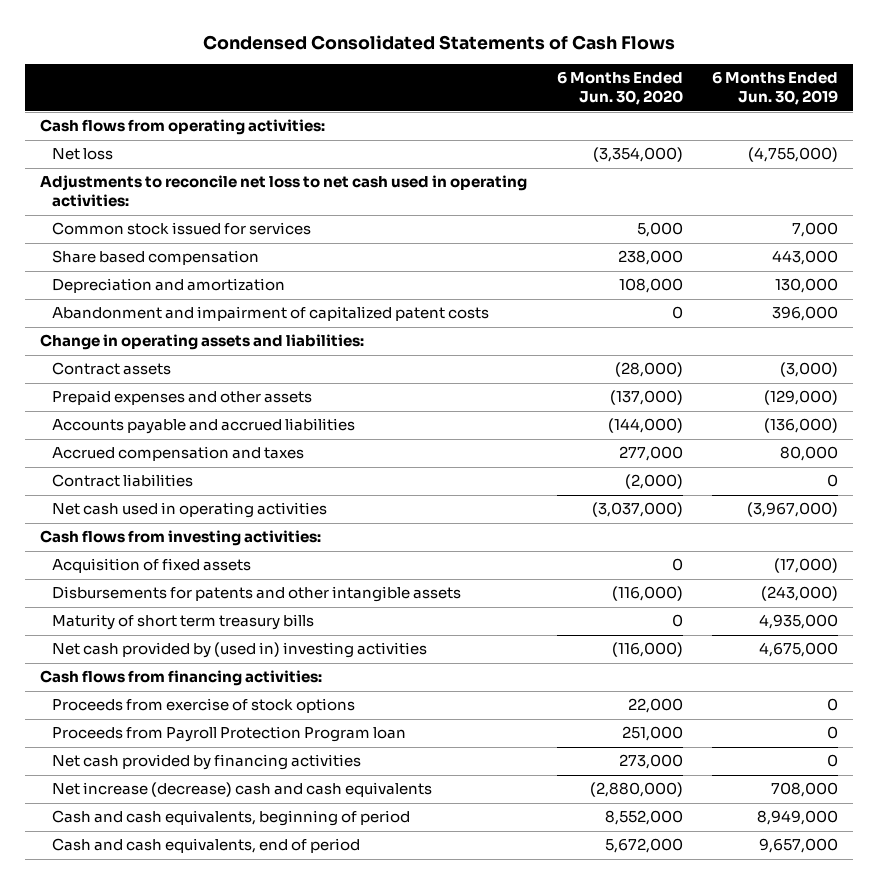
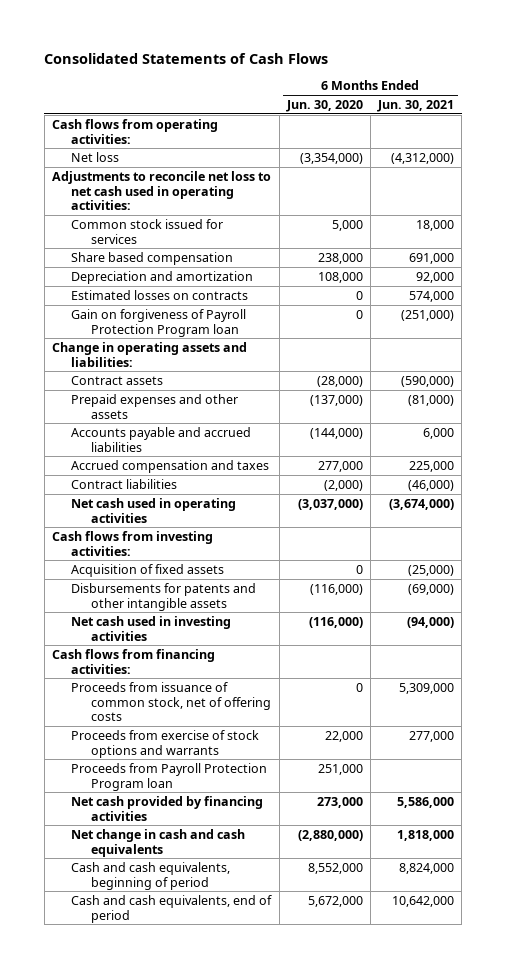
[203,34,676,50] Condensed Consolidated Statements of Cash Flows -> [44,52,329,64] Consolidated Statements of Cash Flows
[712,71,839,106] 6 Months Ended Jun. 30, 2019 -> none
none -> [377,100,455,113] Jun. 30, 2021
[51,306,489,322] Abandonment and impairment of capitalized patent costs -> none
none -> [71,289,249,300] Estimated losses on contracts
none -> [71,308,247,337] Gain on forgiveness of Payroll Protection Program loan
[51,614,314,631] Maturity of short term treasury bills -> none
[51,642,427,659] Net cash provided by (used in) investing activities -> [71,615,232,641] Net cash used in investing activities
none -> [71,681,271,722] Proceeds from issuance of common stock, net of offering costs
[51,698,355,714] Proceeds from exercise of stock options -> [71,729,260,758] Proceeds from exercise of stock options and warrants
[51,782,432,798] Net increase (decrease) cash and cash equivalents -> [71,828,246,857] Net change in cash and cash equivalents

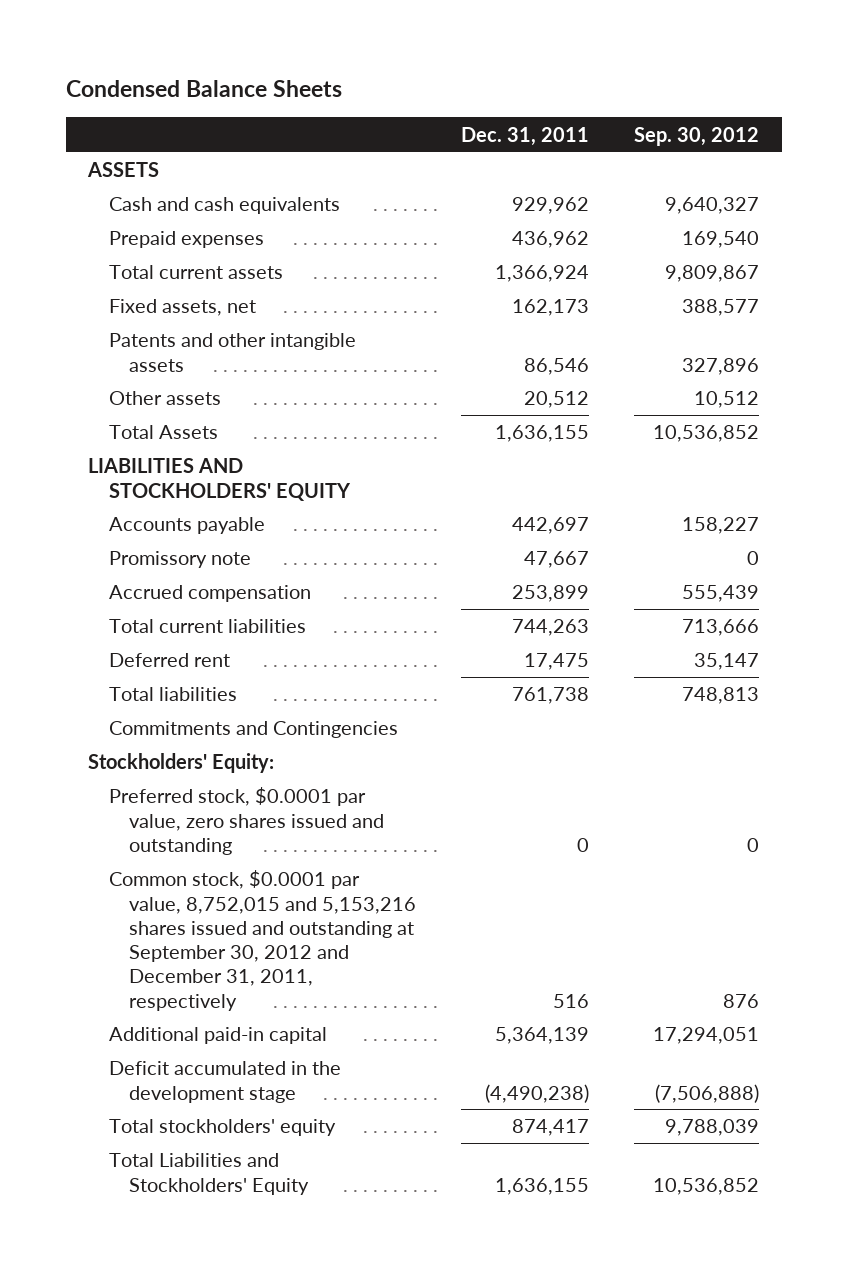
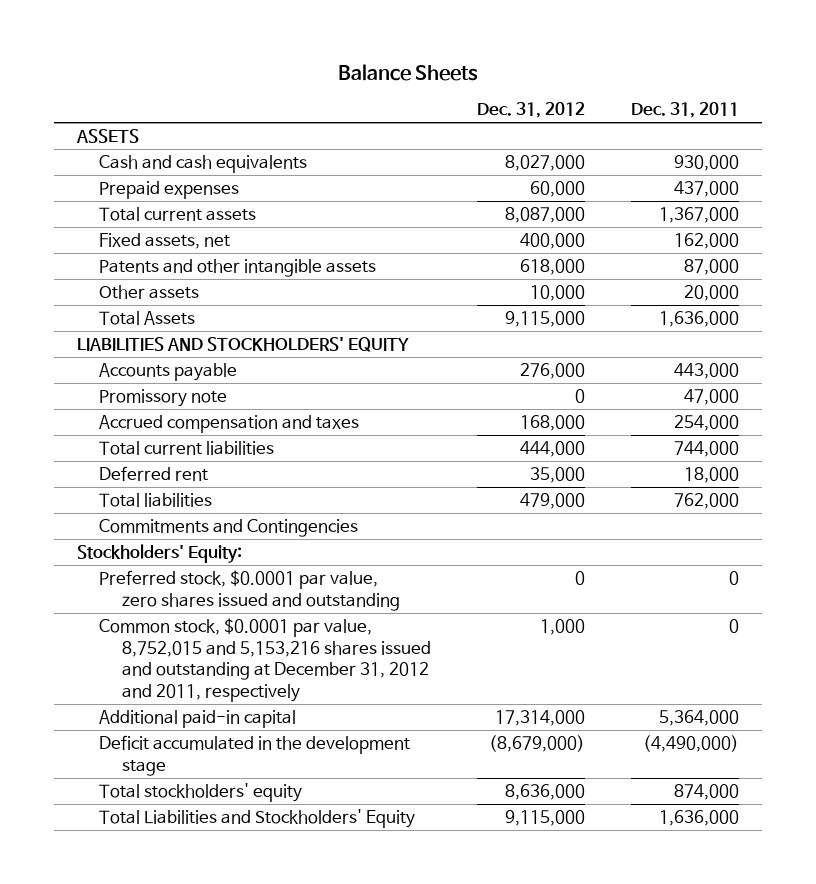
[65,80,342,98] Condensed Balance Sheets -> [337,63,478,81] Balance Sheets
[634,126,760,146] Sep. 30, 2012 -> none
none -> [477,102,586,119] Dec. 31, 2012
[512,197,590,215] 929,962 -> [674,155,740,172] 930,000
[512,231,590,249] 436,962 -> [674,181,740,198] 437,000
[495,265,590,283] 1,366,924 -> [659,207,740,224] 1,367,000
[512,299,590,317] 162,173 -> [674,233,740,250] 162,000
[524,357,590,375] 86,546 -> [684,259,740,276] 87,000
[524,391,590,409] 20,512 -> [684,285,740,302] 20,000
[495,425,590,443] 1,636,155 -> [659,311,740,328] 1,636,000
[512,517,590,535] 442,697 -> [674,363,740,380] 443,000
[524,551,590,569] 47,667 -> [684,389,740,406] 47,000
[108,585,311,603] Accrued compensation -> [99,415,360,434] Accrued compensation and taxes
[512,585,590,603] 253,899 -> [674,415,740,432] 254,000
[512,619,590,637] 744,263 -> [674,441,740,458] 744,000
[524,653,590,671] 17,475 -> [684,467,740,484] 18,000
[512,687,590,705] 761,738 -> [674,493,740,510] 762,000
[108,870,416,1011] Common stock, $0.0001 par value, 8,752,015 and 5,153,216 shares issued and outstanding at September 30, 2012 and December 31, 2011, respectively -> [99,618,432,702] Common stock, $0.0001 par value, 8,752,015 and 5,153,216 shares issued and outstanding at December 31, 2012 and 2011, respectively
[553,993,590,1008] 516 -> [729,619,740,634] 0
[495,1027,590,1045] 5,364,139 -> [659,710,740,727] 5,364,000
[485,1083,590,1103] (4,490,238) -> [643,735,740,753] (4,490,000)
[512,1119,590,1137] 874,417 -> [674,784,740,801] 874,000
[495,1177,590,1195] 1,636,155 -> [659,810,740,827] 1,636,000

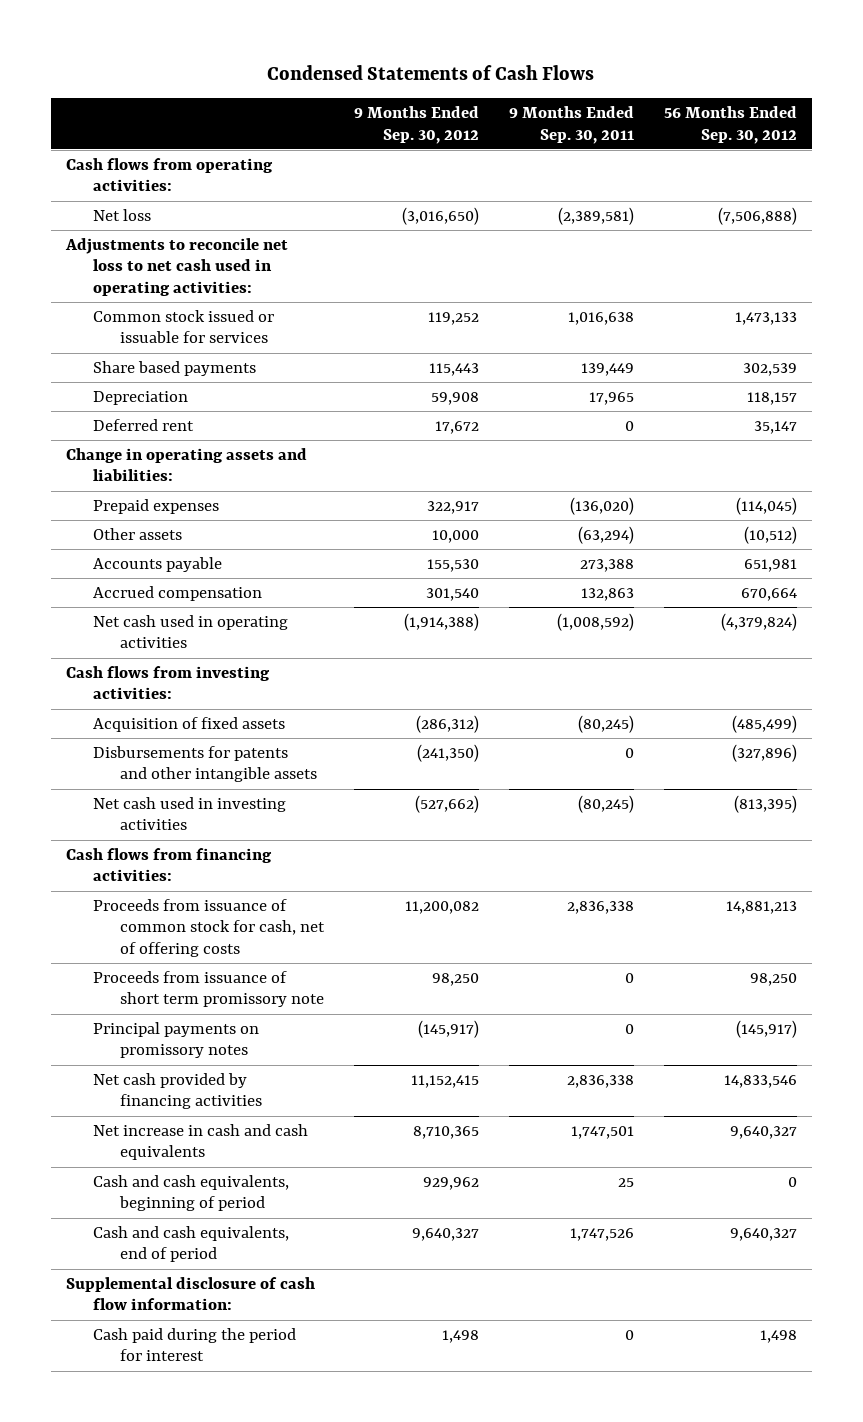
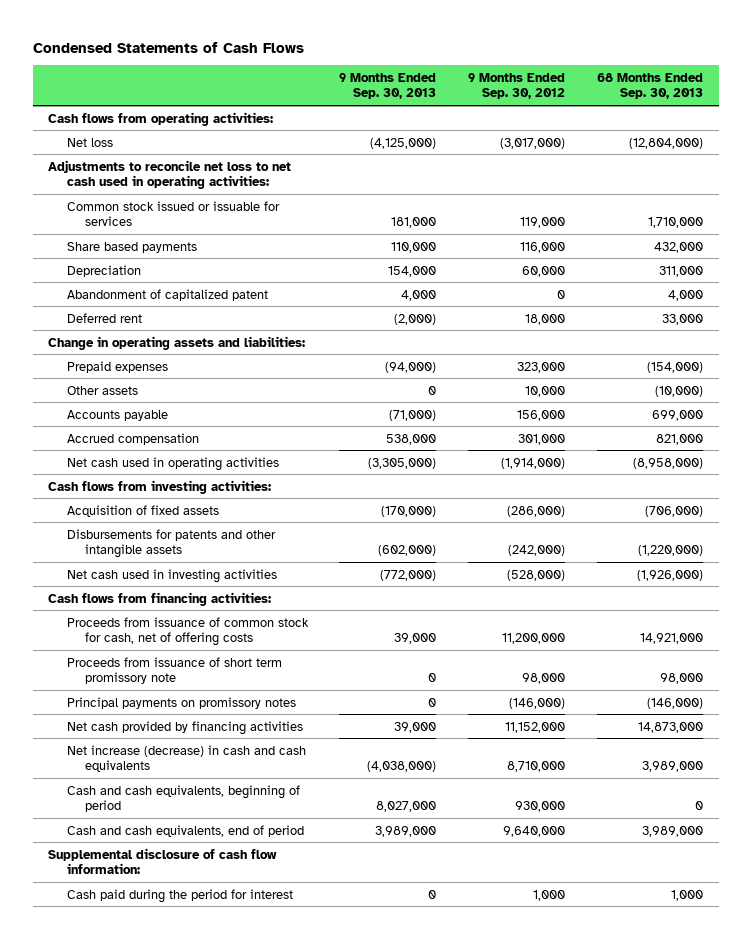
[509,106,635,144] 9 Months Ended Sep. 30, 2011 -> none
[664,106,798,144] 56 Months Ended Sep. 30, 2012 -> none
none -> [339,72,437,100] 9 Months Ended Sep. 30, 2013
none -> [597,72,704,100] 68 Months Ended Sep. 30, 2013
[402,206,480,225] (3,016,650) -> [500,137,566,149] (3,017,000)
[428,311,480,325] 119,252 -> [520,217,566,229] 119,000
[429,362,480,376] 115,443 -> [520,241,566,253] 116,000
[431,391,480,405] 59,908 -> [522,265,566,277] 60,000
none -> [66,288,268,301] Abandonment of capitalized patent
[435,420,480,434] 17,672 -> [525,313,566,325] 18,000
[427,500,480,514] 322,917 -> [517,361,566,373] 323,000
[427,558,480,572] 155,530 -> [517,409,566,421] 156,000
[426,587,480,601] 301,540 -> [518,433,566,445] 301,000
[404,612,480,631] (1,914,388) -> [501,457,566,469] (1,914,000)
[416,714,480,733] (286,312) -> [507,505,566,517] (286,000)
[417,743,480,762] (241,350) -> [508,545,566,557] (242,000)
[415,794,480,813] (527,662) -> [507,569,566,581] (528,000)
[405,900,480,914] 11,200,082 -> [502,633,566,645] 11,200,000
[432,972,480,986] 98,250 -> [522,673,566,685] 98,000
[418,1019,480,1038] (145,917) -> [509,697,566,709] (146,000)
[411,1074,480,1088] 11,152,415 -> [505,721,566,733] 11,152,000
[93,1123,309,1161] Net increase in cash and cash equivalents -> [66,744,306,773] Net increase (decrease) in cash and cash equivalents
[413,1125,480,1139] 8,710,365 -> [507,761,566,773] 8,710,000
[423,1176,480,1190] 929,962 -> [515,801,566,813] 930,000
[412,1227,480,1241] 9,640,327 -> [503,825,566,837] 9,640,000
[442,1329,480,1343] 1,498 -> [533,889,566,901] 1,000

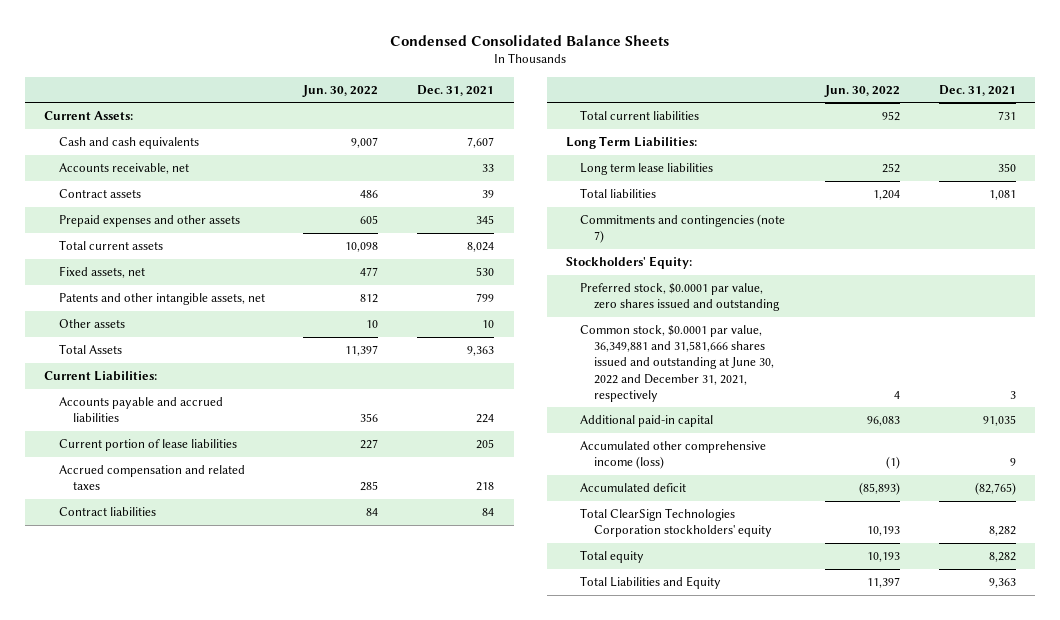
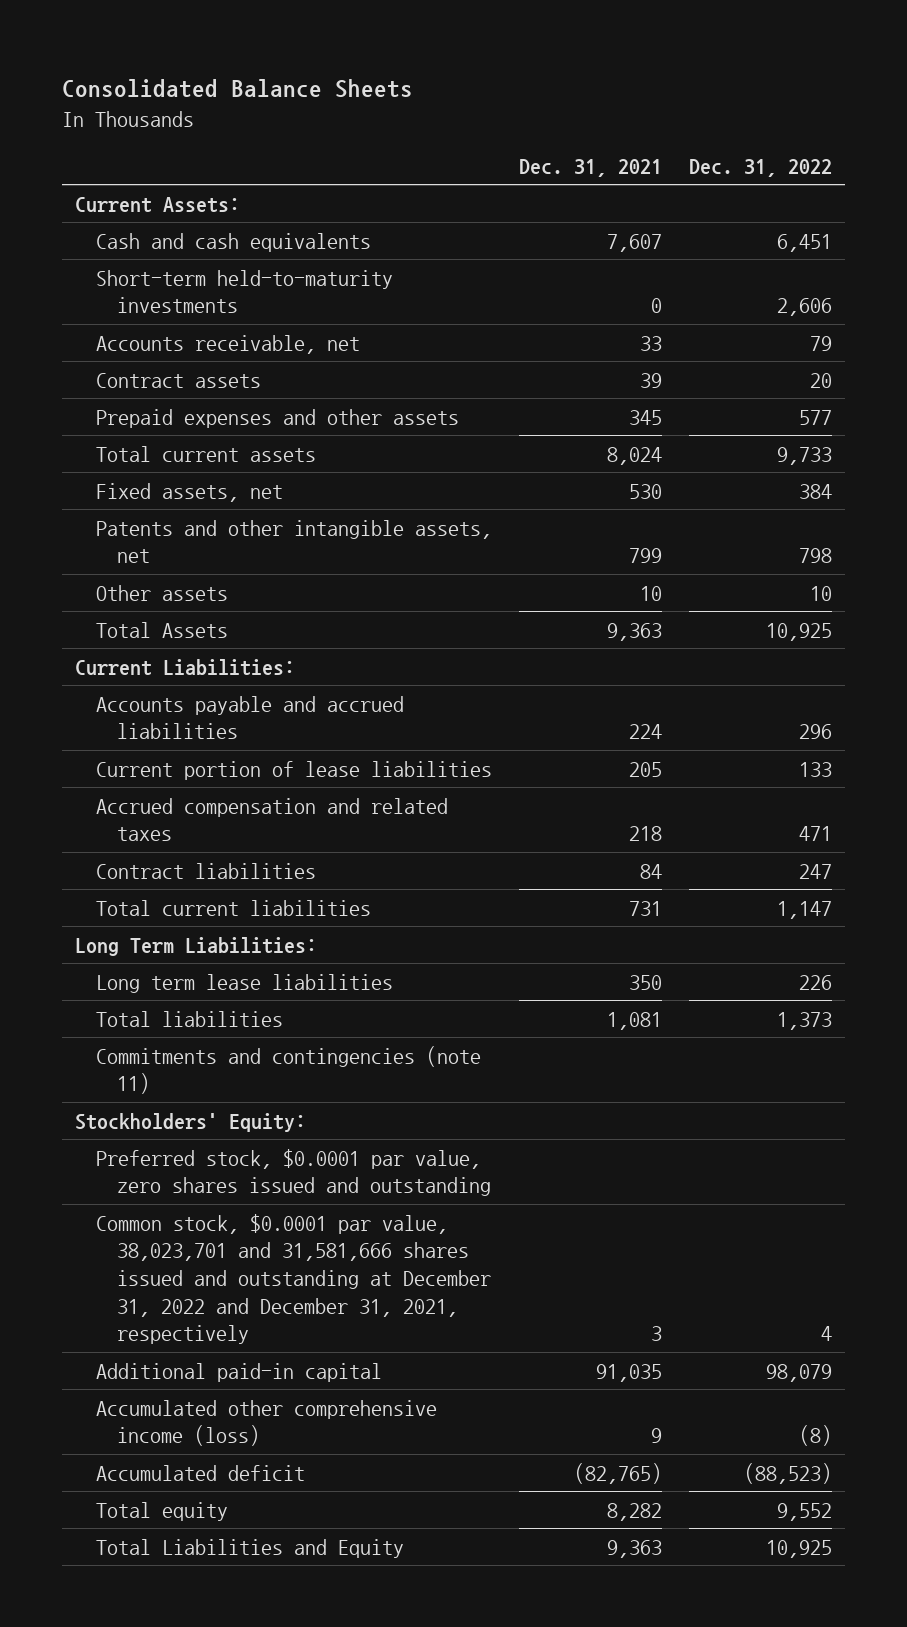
[390,34,670,46] Condensed Consolidated Balance Sheets -> [61,78,413,98] Consolidated Balance Sheets
[302,84,379,97] Jun. 30, 2022 -> none
none -> [688,158,832,177] Dec. 31, 2022
none -> [95,269,393,314] Short-term held-to-maturity investments
[580,214,786,244] Commitments and contingencies (note 7) -> [95,1045,481,1095] Commitments and contingencies (note 11)
[580,325,775,402] Common stock, $0.0001 par value, 36,349,881 and 31,581,666 shares issued and outstanding at June 30, 2022 and December 31, 2021, respectively -> [95,1213,491,1345] Common stock, $0.0001 par value, 38,023,701 and 31,581,666 shares issued and outstanding at December 31, 2022 and December 31, 2021, respectively
[580,508,773,538] Total ClearSign Technologies Corporation stockholders' equity -> none

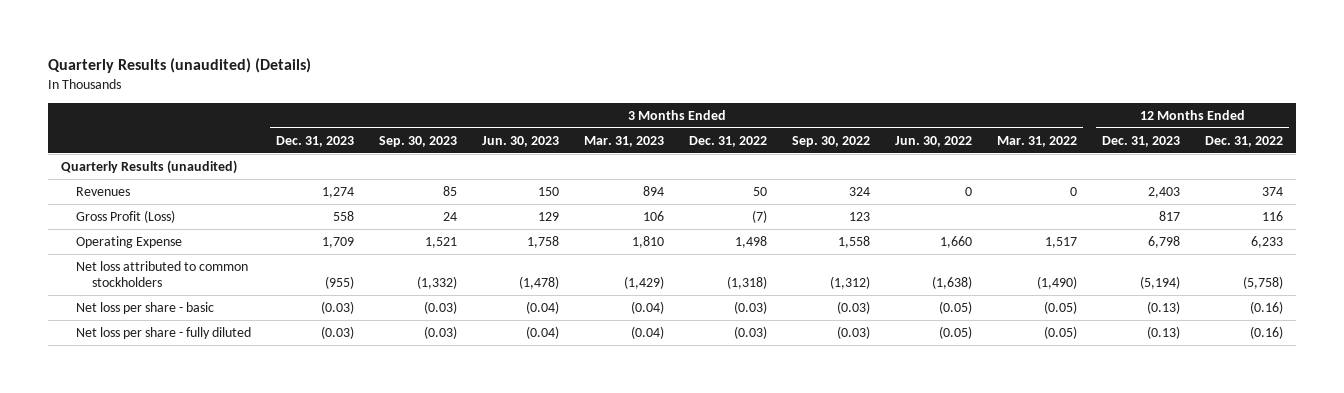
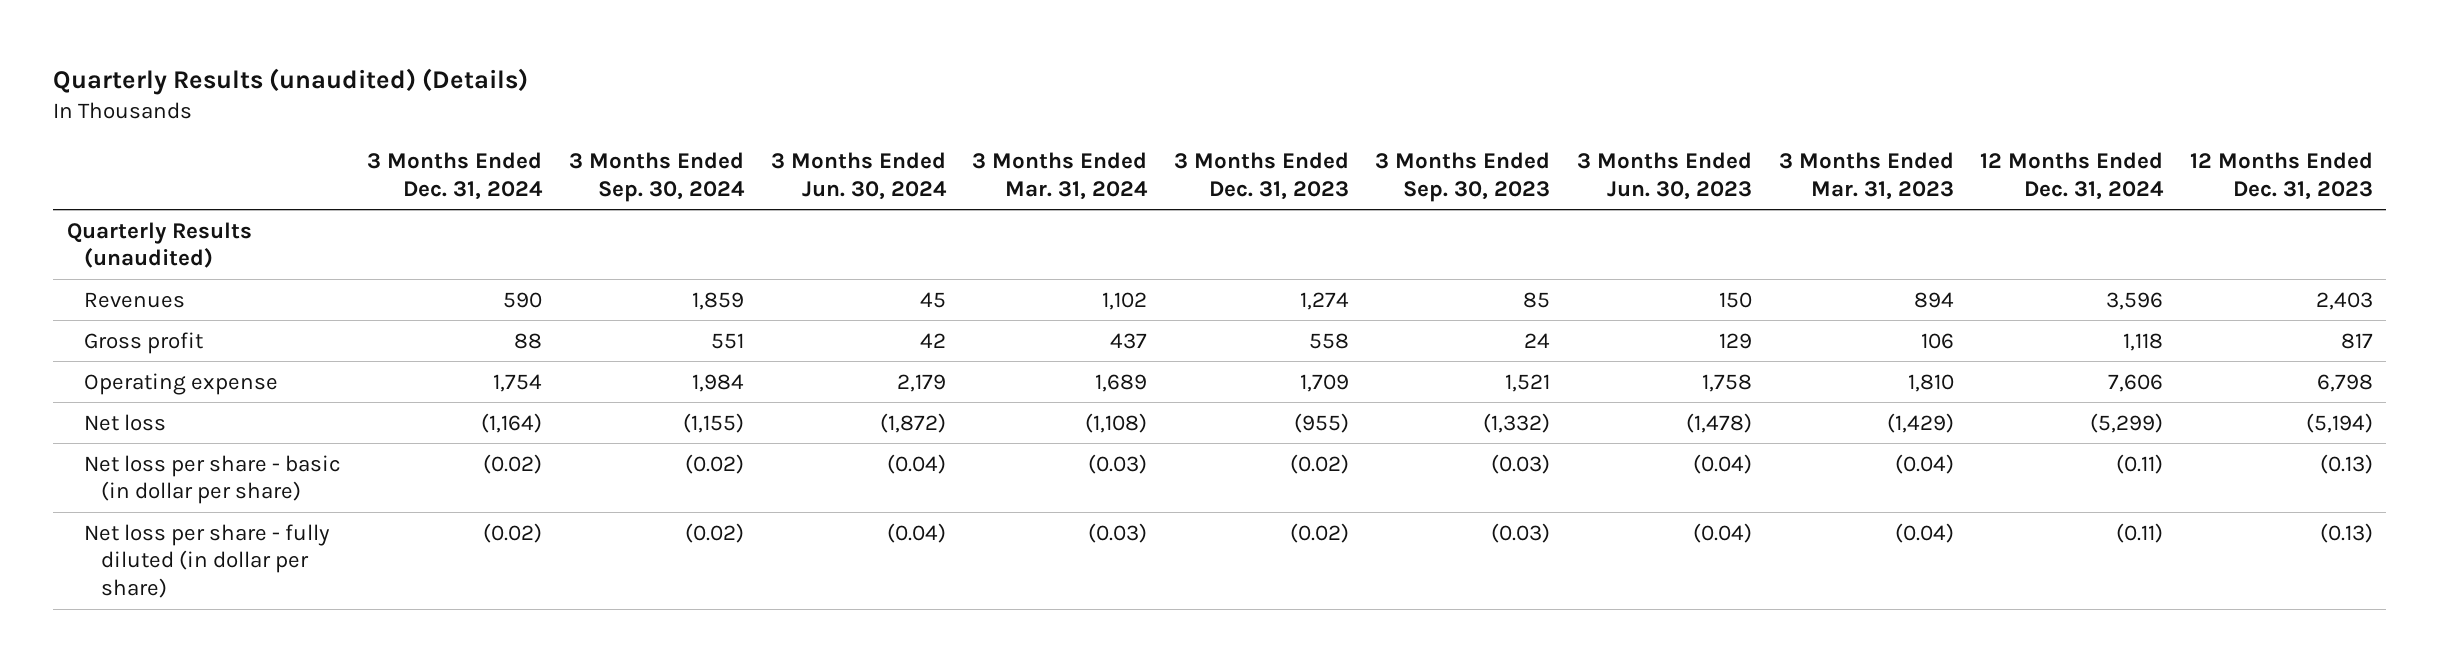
[689,135,768,147] Dec. 31, 2022 -> none
[792,135,871,147] Sep. 30, 2022 -> none
[895,135,973,147] Jun. 30, 2022 -> none
[997,135,1078,147] Mar. 31, 2022 -> none
[1205,135,1284,147] Dec. 31, 2022 -> none
none -> [367,151,544,200] 3 Months Ended Dec. 31, 2024
none -> [568,151,745,202] 3 Months Ended Sep. 30, 2024
none -> [770,151,947,200] 3 Months Ended Jun. 30, 2024
none -> [972,151,1149,200] 3 Months Ended Mar. 31, 2024
none -> [1980,151,2165,200] 12 Months Ended Dec. 31, 2024
[76,209,176,223] Gross Profit (Loss) -> [83,331,203,354] Gross profit
[76,235,183,248] Operating Expense -> [83,372,278,395] Operating expense
[76,260,249,288] Net loss attributed to common stockholders -> [83,413,166,431] Net loss
[76,301,215,314] Net loss per share - basic -> [83,454,341,505] Net loss per share - basic (in dollar per share)
[321,300,355,314] (0.03) -> [1289,453,1349,474] (0.02)
[76,326,252,339] Net loss per share - fully diluted -> [83,523,330,599] Net loss per share - fully diluted (in dollar per share)
[321,325,355,339] (0.03) -> [1289,522,1349,543] (0.02)

